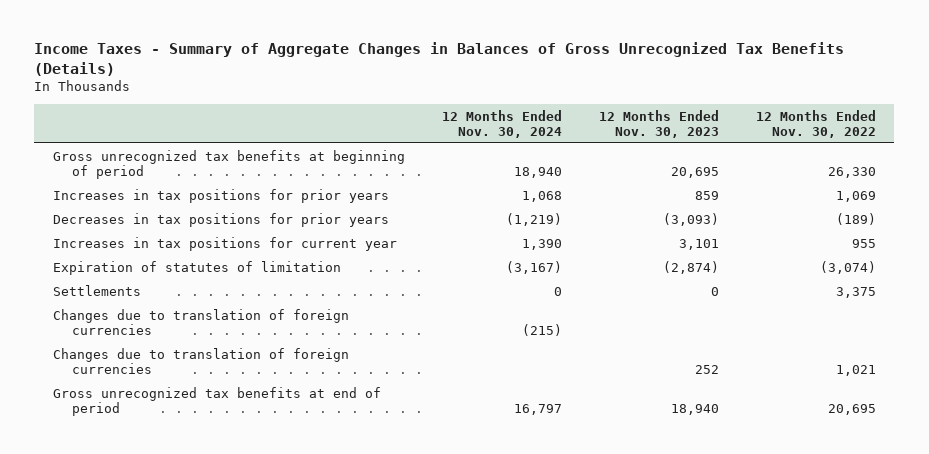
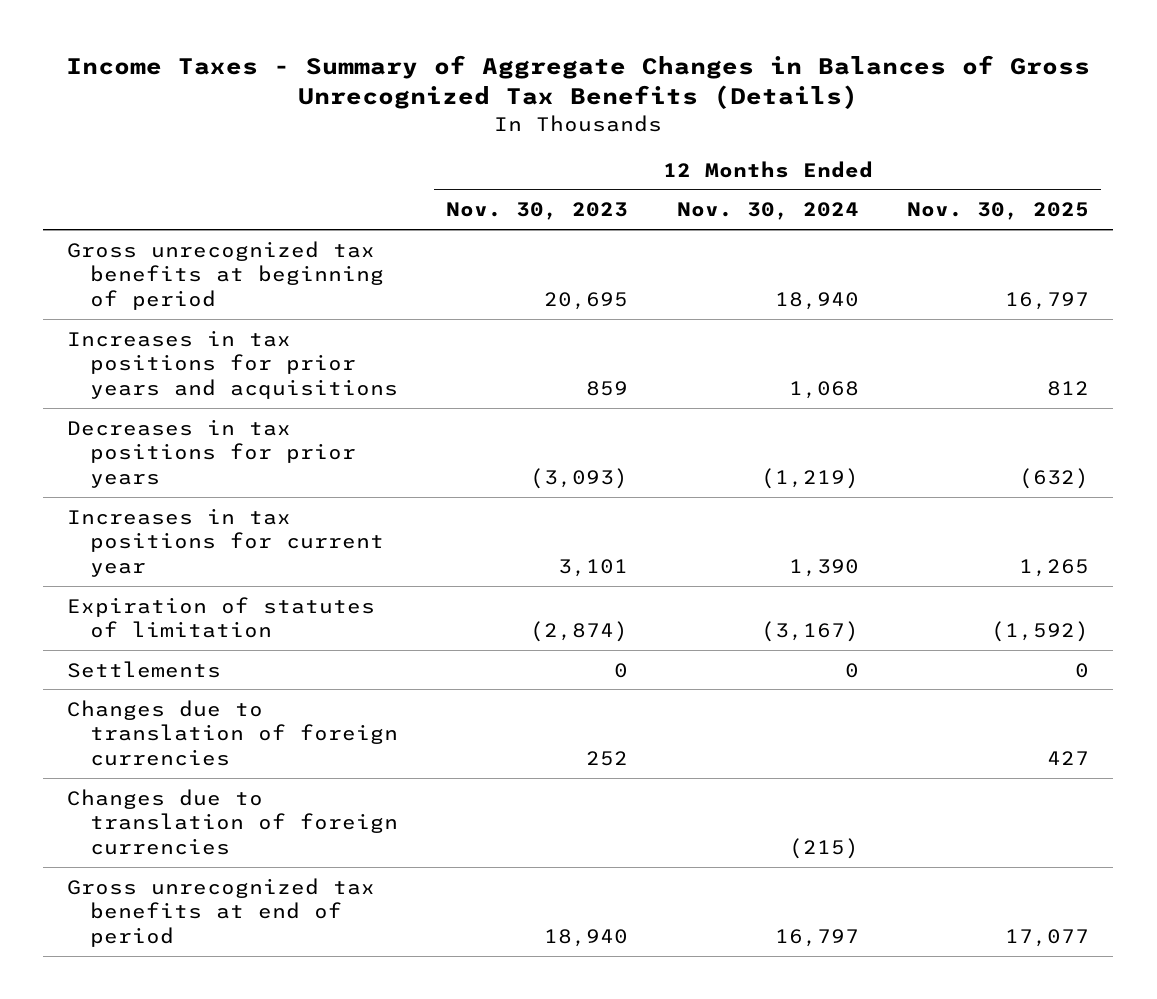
[755,109,876,138] 12 Months Ended Nov. 30, 2022 -> none
none -> [907,202,1090,221] Nov. 30, 2025
[52,188,389,203] Increases in tax positions for prior years -> [67,329,399,400] Increases in tax positions for prior years and acquisitions
[52,308,349,335] Changes due to translation of foreign currencies -> [67,788,399,856] Changes due to translation of foreign currencies

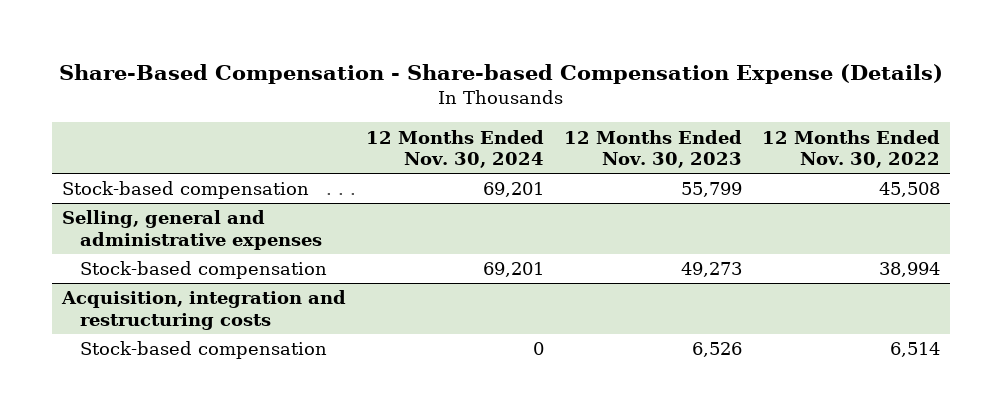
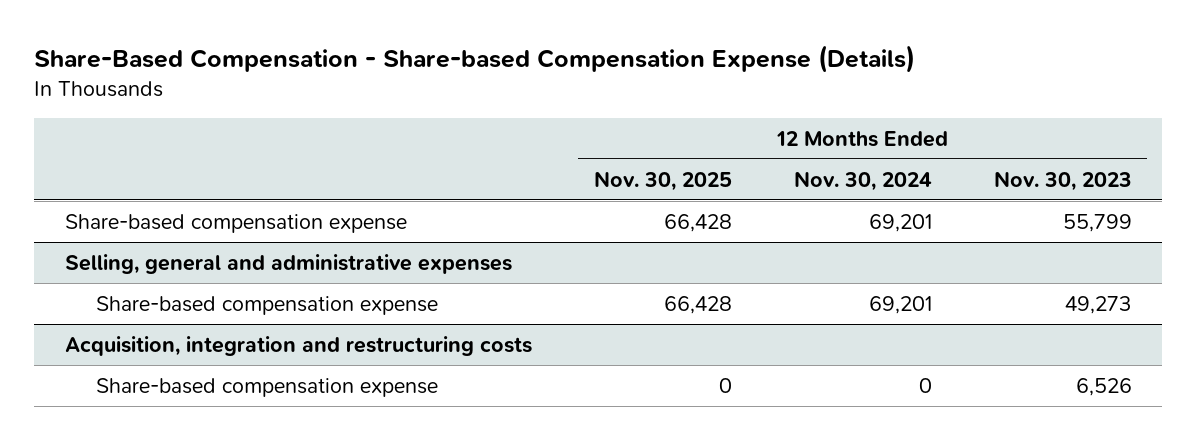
[761,129,940,169] 12 Months Ended Nov. 30, 2022 -> none
none -> [593,170,732,191] Nov. 30, 2025
[61,181,309,200] Stock-based compensation -> [64,213,407,233] Share-based compensation expense
[79,261,327,280] Stock-based compensation -> [96,295,439,315] Share-based compensation expense
[79,341,327,360] Stock-based compensation -> [96,377,439,397] Share-based compensation expense

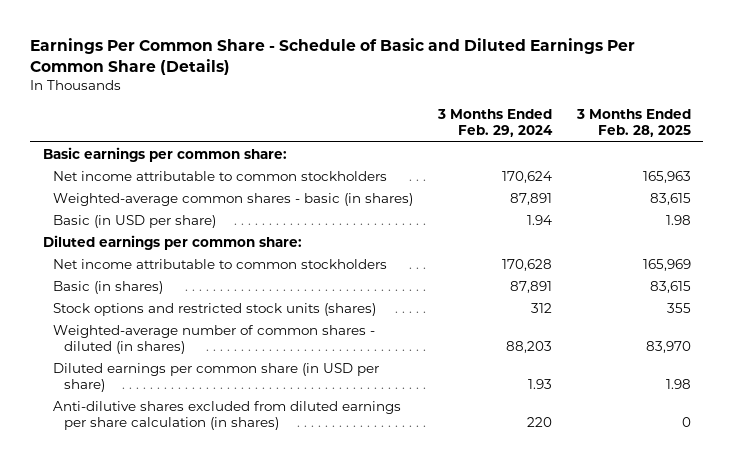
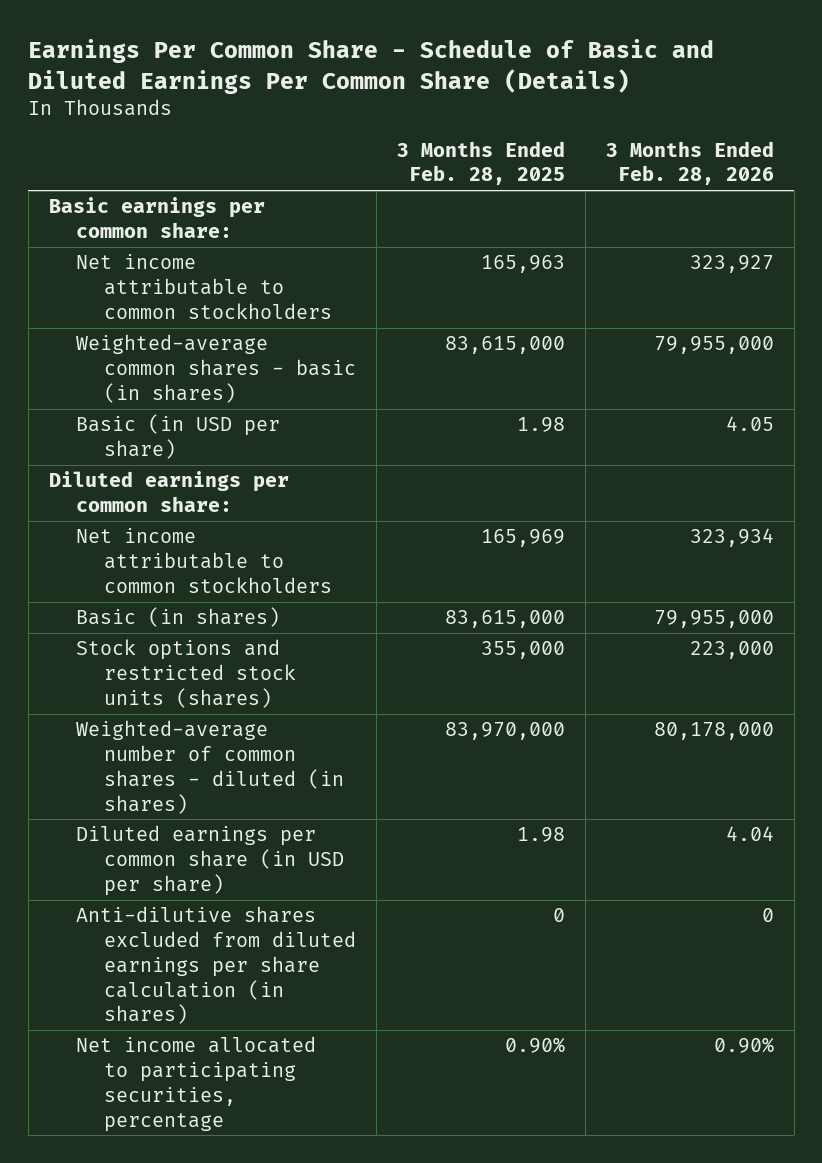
[437,109,554,138] 3 Months Ended Feb. 29, 2024 -> none
none -> [605,140,774,186] 3 Months Ended Feb. 28, 2026
[649,192,691,205] 83,615 -> [444,336,565,355] 83,615,000
[649,280,691,293] 83,615 -> [444,610,565,629] 83,615,000
[666,302,691,313] 355 -> [480,641,565,660] 355,000
[645,340,691,353] 83,970 -> [444,722,565,741] 83,970,000
none -> [76,1036,317,1132] Net income allocated to participating securities, percentage

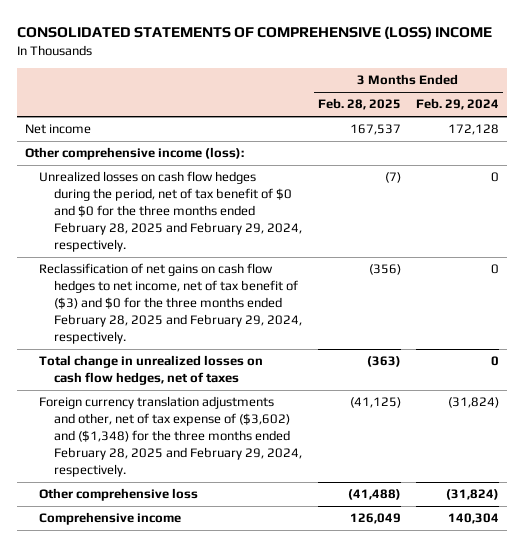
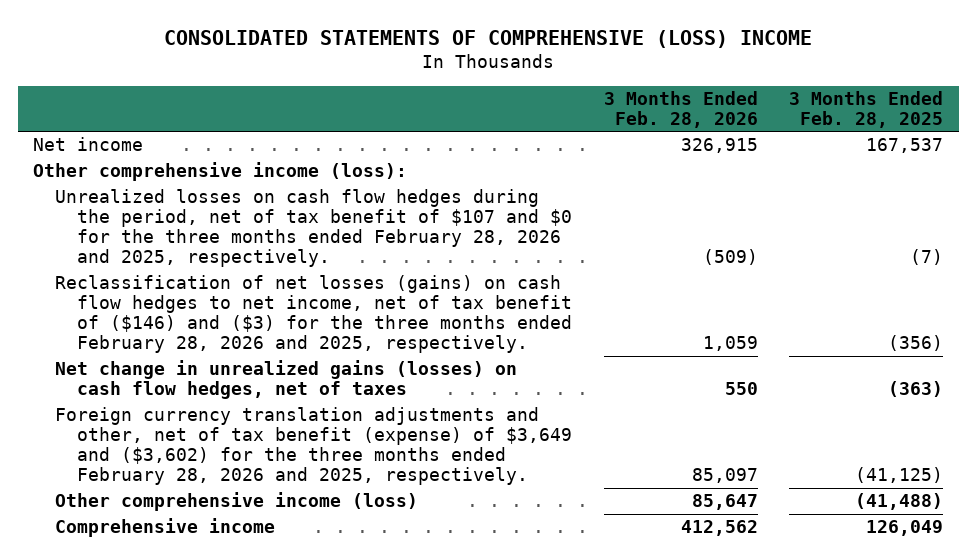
[416,98,500,111] Feb. 29, 2024 -> none
none -> [603,90,758,129] 3 Months Ended Feb. 28, 2026
[39,171,302,252] Unrealized losses on cash flow hedges during the period, net of tax benefit of $0 and $0 for the three months ended February 28, 2025 and February 29, 2024, respectively. -> [55,189,573,268] Unrealized losses on cash flow hedges during the period, net of tax benefit of $107 and $0 for the three months ended February 28, 2026 and 2025, respectively.
[39,263,302,344] Reclassification of net gains on cash flow hedges to net income, net of tax benefit of ($3) and $0 for the three months ended February 28, 2025 and February 29, 2024, respectively. -> [55,275,573,354] Reclassification of net losses (gains) on cash flow hedges to net income, net of tax benefit of ($146) and ($3) for the three months ended February 28, 2026 and 2025, respectively.
[39,355,264,386] Total change in unrealized losses on cash flow hedges, net of taxes -> [55,360,518,400] Net change in unrealized gains (losses) on cash flow hedges, net of taxes
[39,396,302,477] Foreign currency translation adjustments and other, net of tax expense of ($3,602) and ($1,348) for the three months ended February 28, 2025 and February 29, 2024, respectively. -> [55,407,573,486] Foreign currency translation adjustments and other, net of tax benefit (expense) of $3,649 and ($3,602) for the three months ended February 28, 2026 and 2025, respectively.
[39,488,199,502] Other comprehensive loss -> [55,492,419,512] Other comprehensive income (loss)

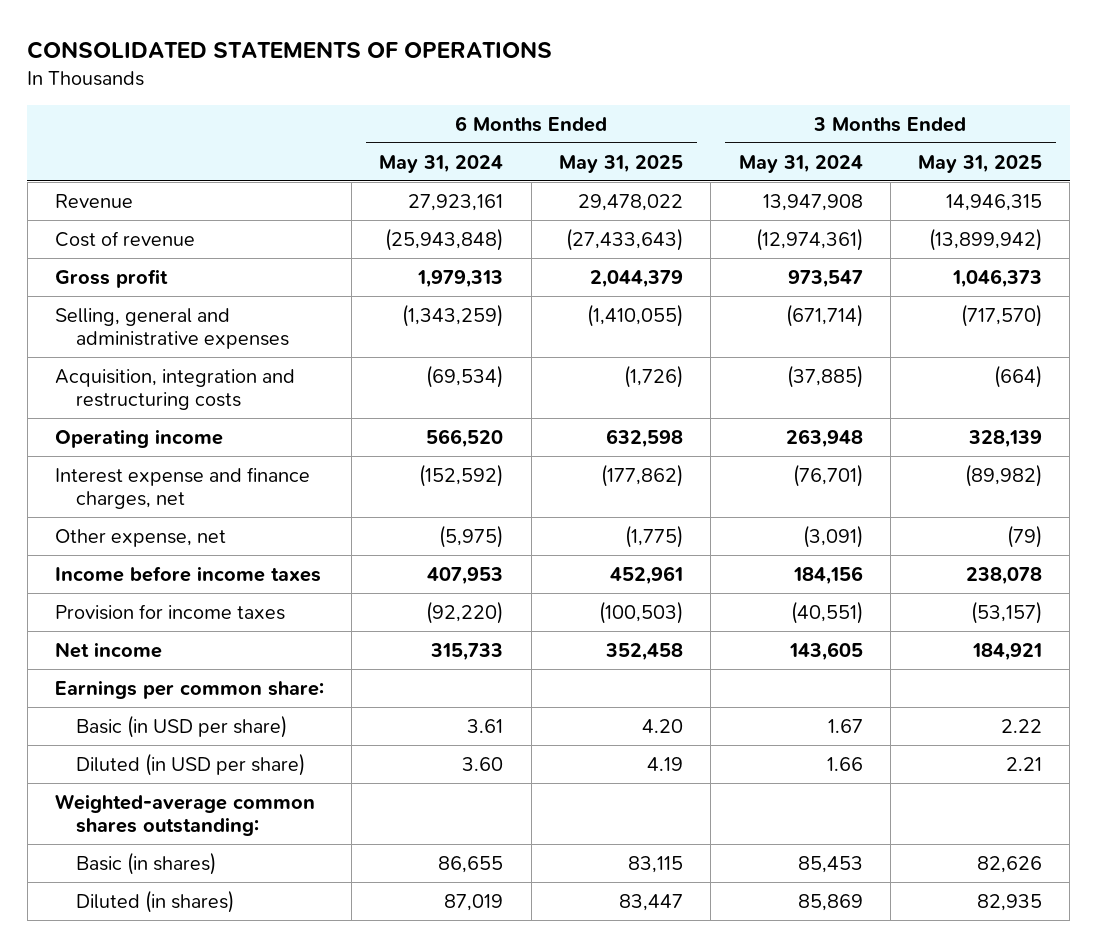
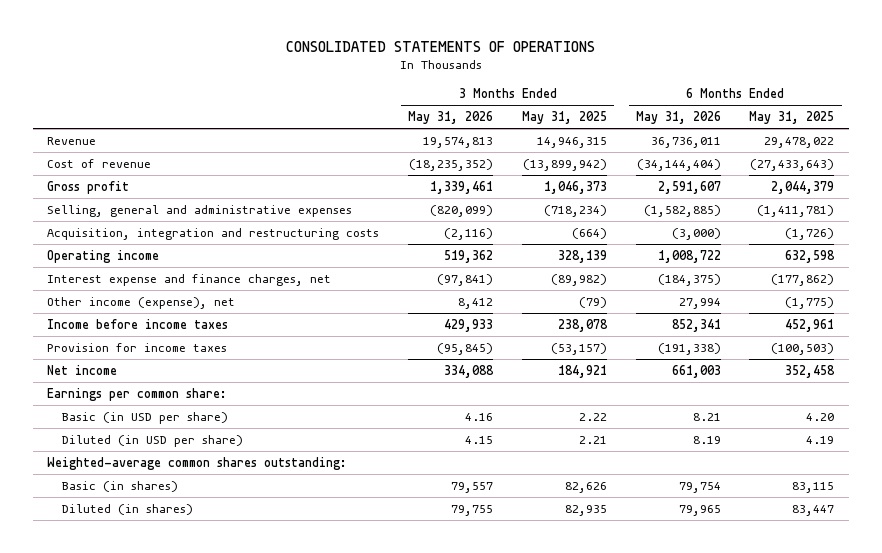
[379,154,504,173] May 31, 2024 -> none
[738,154,863,173] May 31, 2024 -> none
none -> [408,111,494,125] May 31, 2026
none -> [635,111,721,125] May 31, 2026
[586,303,683,327] (1,410,055) -> [757,204,835,217] (1,411,781)
[961,303,1043,327] (717,570) -> [543,204,607,217] (718,234)
[54,528,226,547] Other expense, net -> [47,296,236,309] Other income (expense), net

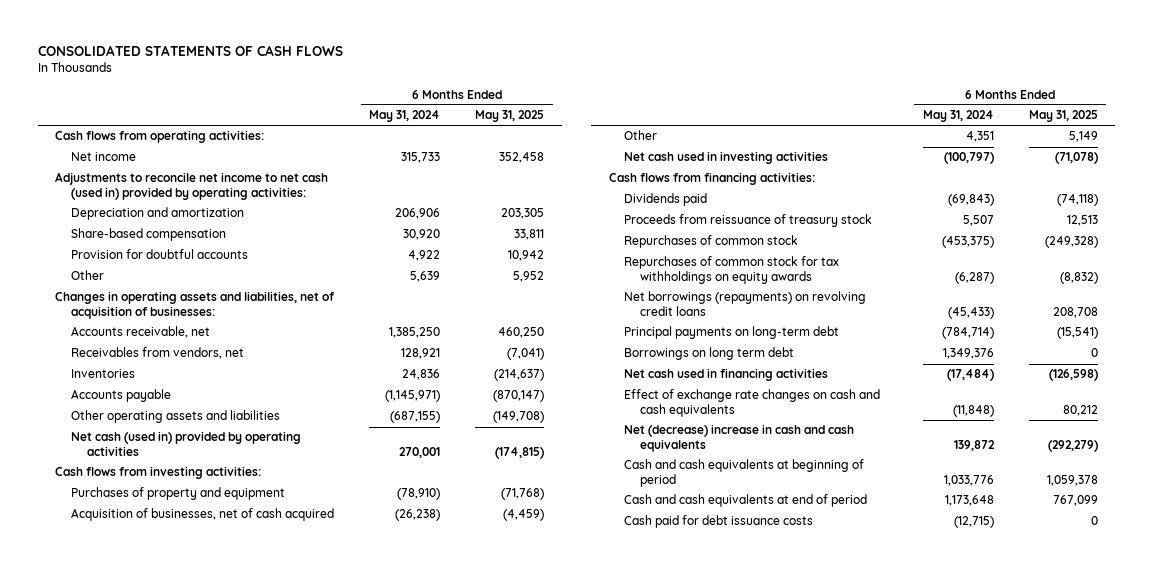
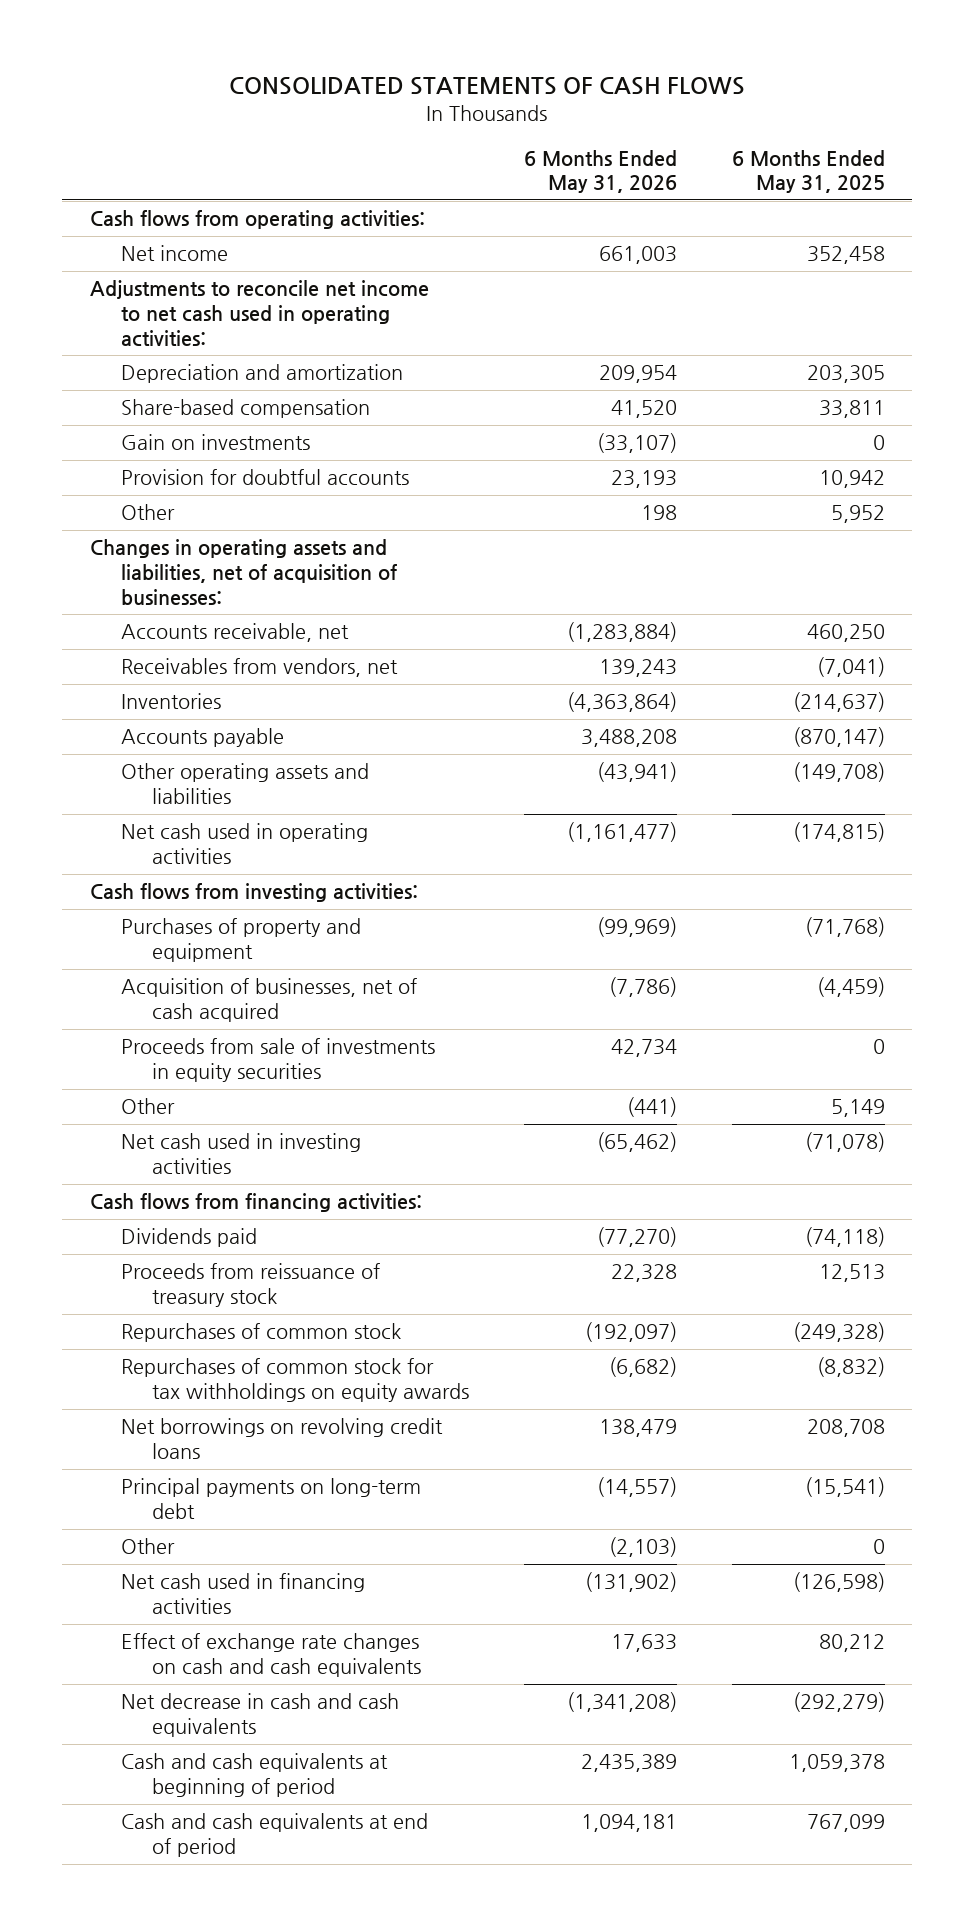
[369,110,441,123] May 31, 2024 -> none
none -> [523,149,677,194] 6 Months Ended May 31, 2026
[55,172,329,200] Adjustments to reconcile net income to net cash (used in) provided by operating activities: -> [89,280,429,348] Adjustments to reconcile net income to net cash used in operating activities:
none -> [120,434,310,451] Gain on investments
[71,431,302,456] Net cash (used in) provided by operating activities -> [120,823,368,865] Net cash used in operating activities
none -> [120,1038,435,1083] Proceeds from sale of investments in equity securities
[624,291,867,316] Net borrowings (repayments) on revolving credit loans -> [120,1418,443,1460] Net borrowings on revolving credit loans
[624,347,795,361] Borrowings on long term debt -> none
none -> [120,1538,175,1555] Other
[624,424,855,452] Net (decrease) increase in cash and cash equivalents -> [120,1693,399,1738] Net decrease in cash and cash equivalents
[624,515,814,529] Cash paid for debt issuance costs -> none

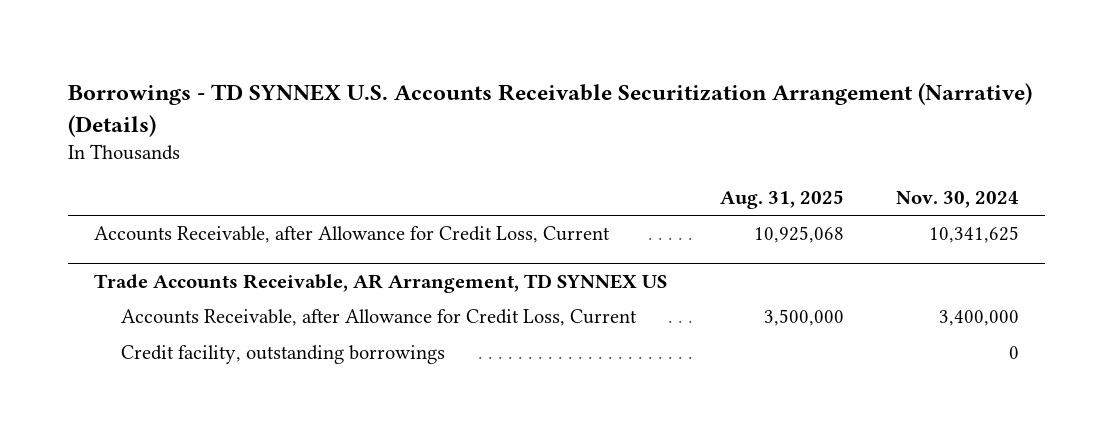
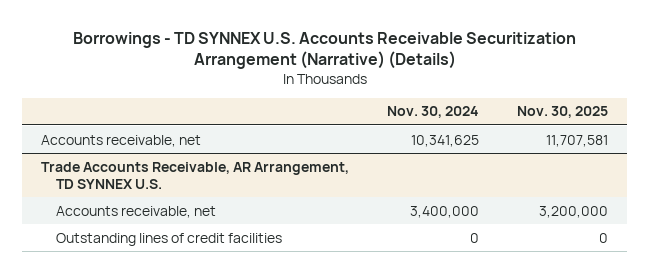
[719,189,844,209] Aug. 31, 2025 -> none
none -> [517,106,609,119] Nov. 30, 2025
[94,226,611,244] Accounts Receivable, after Allowance for Credit Loss, Current -> [41,134,202,147] Accounts receivable, net
[94,274,668,294] Trade Accounts Receivable, AR Arrangement, TD SYNNEX US -> [41,161,350,189] Trade Accounts Receivable, AR Arrangement, TD SYNNEX U.S.
[120,309,637,327] Accounts Receivable, after Allowance for Credit Loss, Current -> [56,205,217,218] Accounts receivable, net
[120,345,445,365] Credit facility, outstanding borrowings -> [56,232,283,246] Outstanding lines of credit facilities

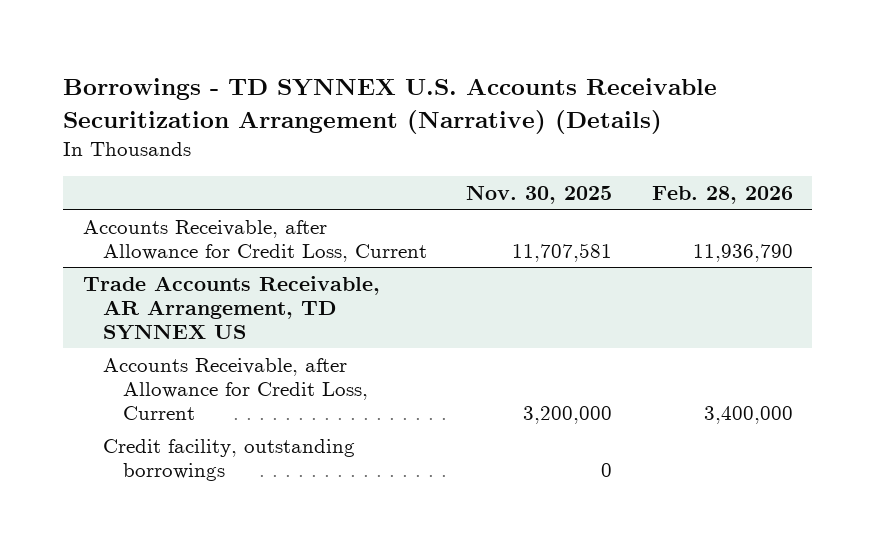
[387,106,480,119] Nov. 30, 2024 -> none
none -> [651,185,793,204] Feb. 28, 2026
[41,134,202,147] Accounts receivable, net -> [82,219,427,262] Accounts Receivable, after Allowance for Credit Loss, Current
[41,161,350,189] Trade Accounts Receivable, AR Arrangement, TD SYNNEX U.S. -> [82,275,380,340] Trade Accounts Receivable, AR Arrangement, TD SYNNEX US
[56,205,217,218] Accounts receivable, net -> [102,357,368,420] Accounts Receivable, after Allowance for Credit Loss, Current
[56,232,283,246] Outstanding lines of credit facilities -> [102,438,355,481] Credit facility, outstanding borrowings

